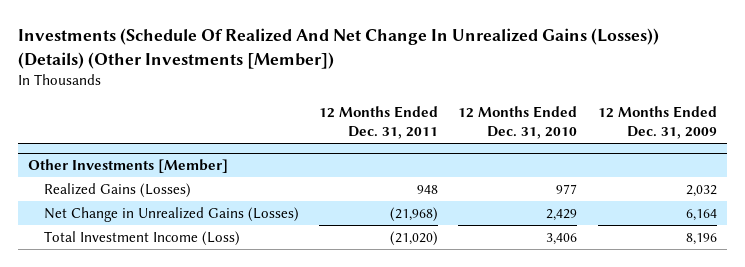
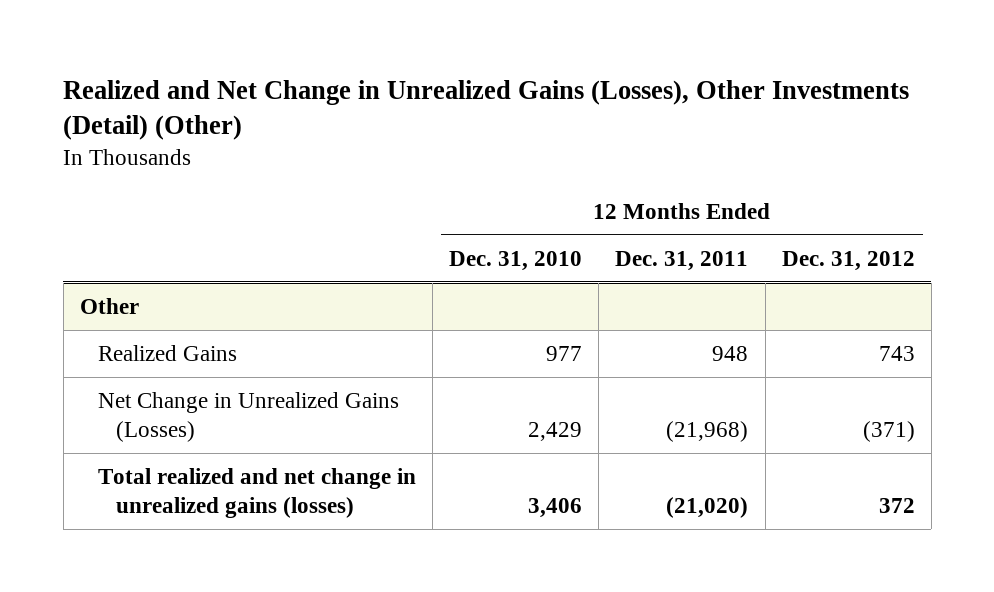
[17,28,659,69] Investments (Schedule Of Realized And Net Change In Unrealized Gains (Losses)) (Details) (Other Investments [Member]) -> [63,79,910,140] Realized and Net Change in Unrealized Gains (Losses), Other Investments (Detail) (Other)
[597,106,717,140] 12 Months Ended Dec. 31, 2009 -> none
none -> [781,250,915,271] Dec. 31, 2012
[28,159,229,174] Other Investments [Member] -> none
none -> [79,297,139,314] Other
[43,182,191,198] Realized Gains (Losses) -> [97,344,237,361] Realized Gains
[43,230,240,246] Total Investment Income (Loss) -> [97,467,416,519] Total realized and net change in unrealized gains (losses)

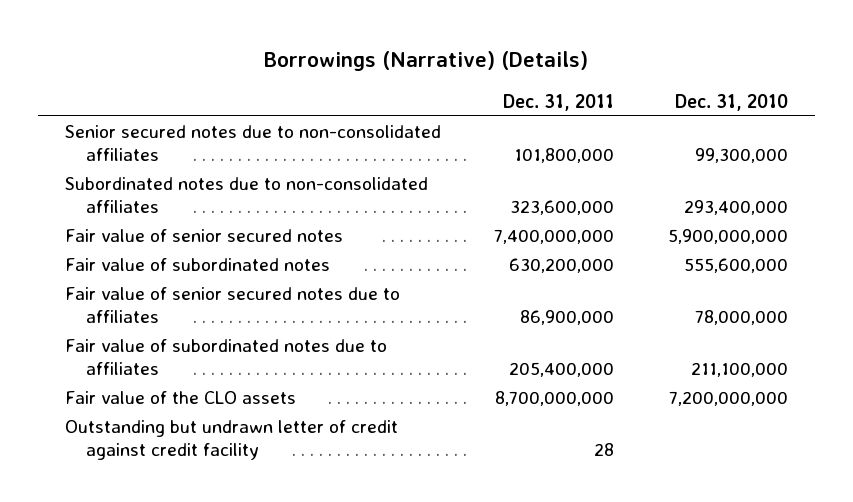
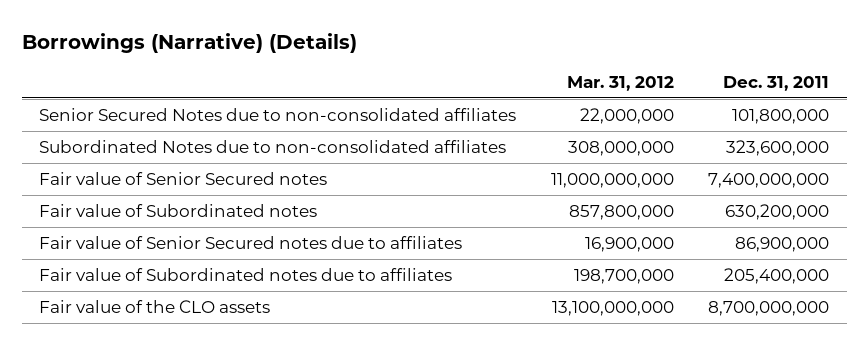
[675,93,789,111] Dec. 31, 2010 -> none
none -> [566,75,674,91] Mar. 31, 2012
[64,125,441,161] Senior secured notes due to non-consolidated affiliates -> [39,108,517,122] Senior Secured Notes due to non-consolidated affiliates
[64,177,428,213] Subordinated notes due to non-consolidated affiliates -> [39,140,507,154] Subordinated Notes due to non-consolidated affiliates
[64,229,343,243] Fair value of senior secured notes -> [39,172,328,186] Fair value of Senior Secured notes
[64,258,330,272] Fair value of subordinated notes -> [39,204,318,218] Fair value of Subordinated notes
[64,287,400,323] Fair value of senior secured notes due to affiliates -> [39,236,463,250] Fair value of Senior Secured notes due to affiliates
[64,339,387,375] Fair value of subordinated notes due to affiliates -> [39,268,453,282] Fair value of Subordinated notes due to affiliates
[64,420,398,460] Outstanding but undrawn letter of credit against credit facility -> none

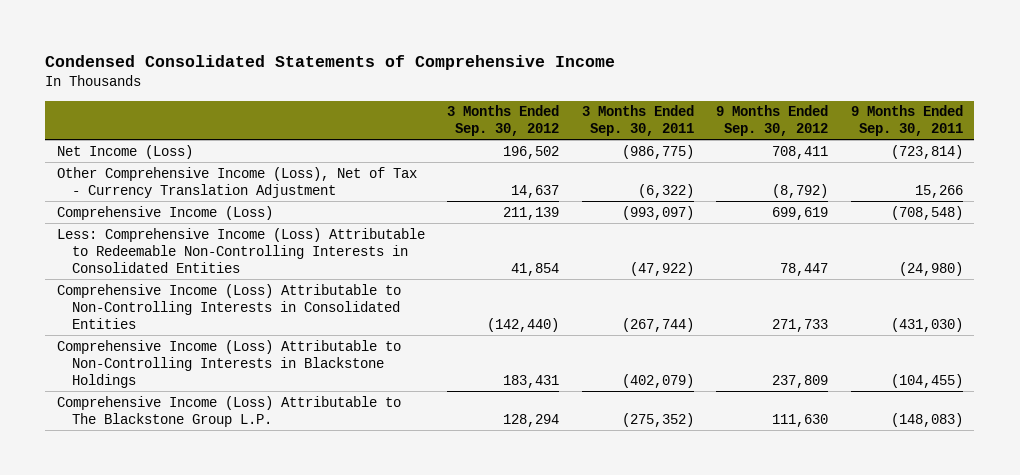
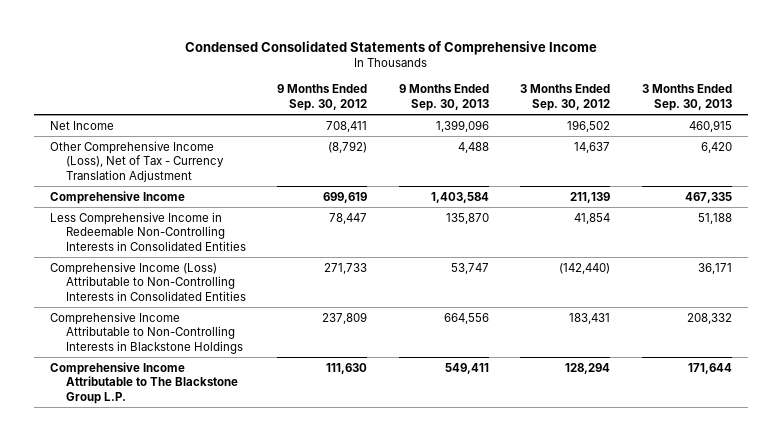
[581,105,694,137] 3 Months Ended Sep. 30, 2011 -> none
[850,105,963,137] 9 Months Ended Sep. 30, 2011 -> none
none -> [398,84,489,111] 9 Months Ended Sep. 30, 2013
none -> [642,84,733,111] 3 Months Ended Sep. 30, 2013
[56,144,193,159] Net Income (Loss) -> [49,120,114,130] Net Income
[56,205,273,220] Comprehensive Income (Loss) -> [49,190,185,204] Comprehensive Income
[56,227,425,273] Less: Comprehensive Income (Loss) Attributable to Redeemable Non-Controlling Interests in Consolidated Entities -> [49,211,246,251] Less Comprehensive Income in Redeemable Non-Controlling Interests in Consolidated Entities
[56,339,401,388] Comprehensive Income (Loss) Attributable to Non-Controlling Interests in Blackstone Holdings -> [49,311,243,354] Comprehensive Income Attributable to Non-Controlling Interests in Blackstone Holdings
[56,395,401,427] Comprehensive Income (Loss) Attributable to The Blackstone Group L.P. -> [49,361,238,404] Comprehensive Income Attributable to The Blackstone Group L.P.

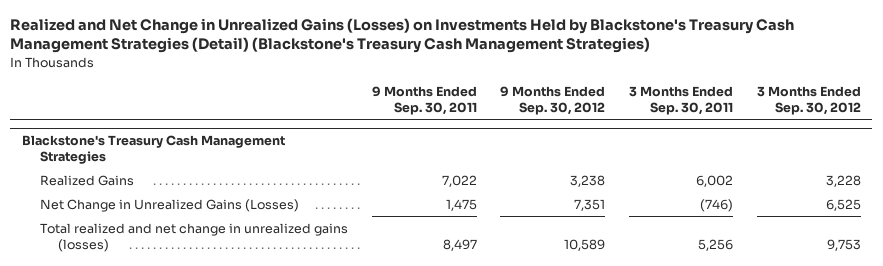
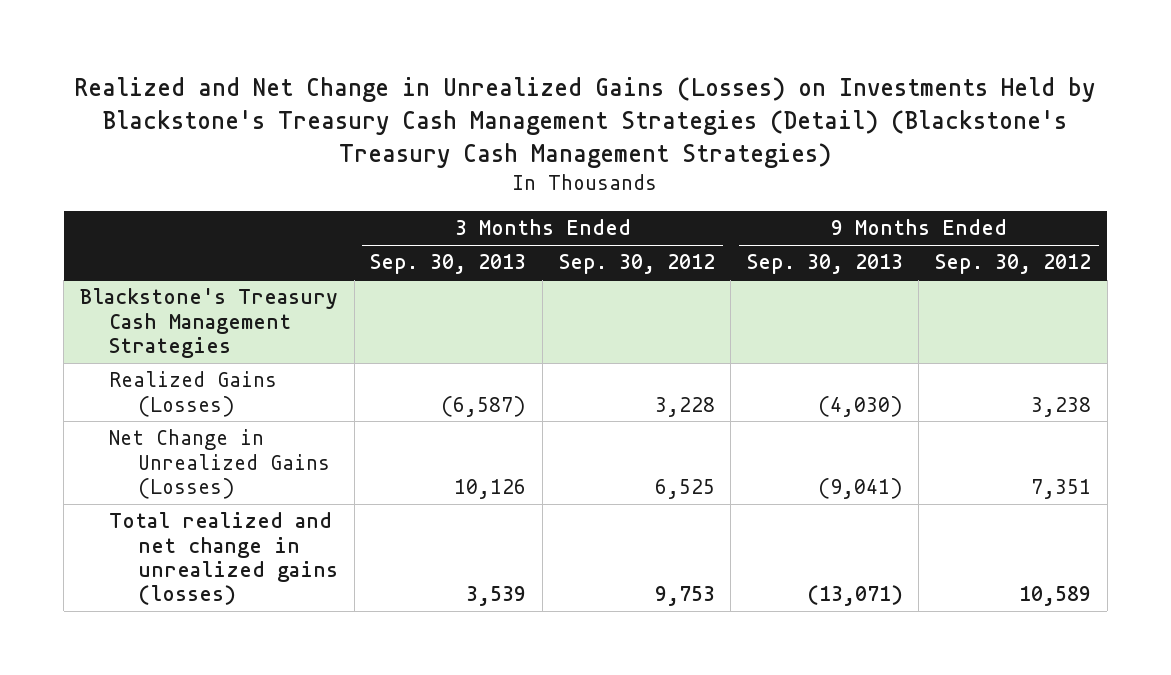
[371,85,477,115] 9 Months Ended Sep. 30, 2011 -> none
[628,85,733,115] 3 Months Ended Sep. 30, 2011 -> none
none -> [370,254,527,275] Sep. 30, 2013
none -> [746,254,903,275] Sep. 30, 2013
[39,174,134,186] Realized Gains -> [109,371,278,417] Realized Gains (Losses)

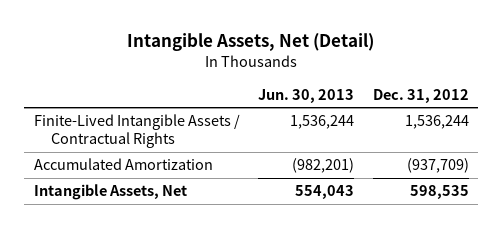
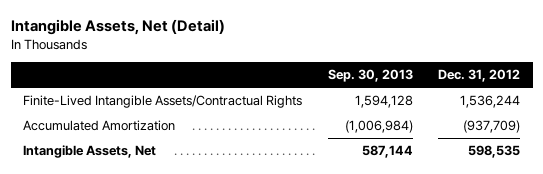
[258,88,355,103] Jun. 30, 2013 -> none
none -> [327,69,413,83] Sep. 30, 2013
[33,114,240,149] Finite-Lived Intangible Assets / Contractual Rights -> [23,95,303,109] Finite-Lived Intangible Assets/Contractual Rights

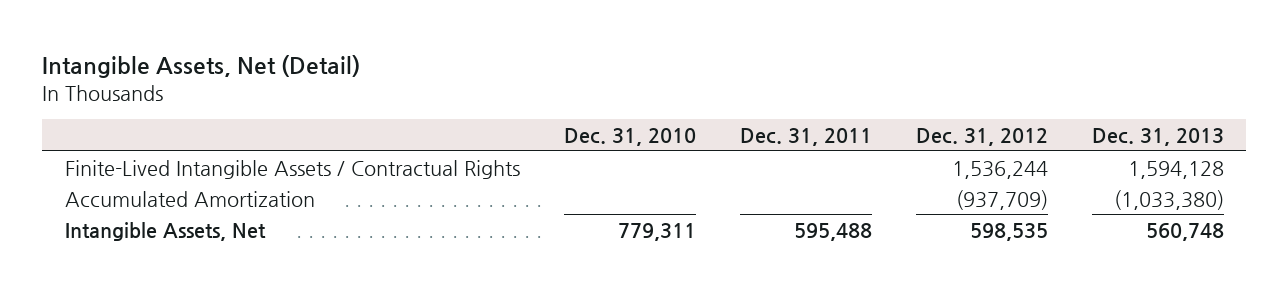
[327,69,413,83] Sep. 30, 2013 -> none
none -> [563,128,696,147] Dec. 31, 2010
none -> [739,128,872,147] Dec. 31, 2011
none -> [1091,128,1224,147] Dec. 31, 2013
[23,95,303,109] Finite-Lived Intangible Assets/Contractual Rights -> [64,159,520,179] Finite-Lived Intangible Assets / Contractual Rights

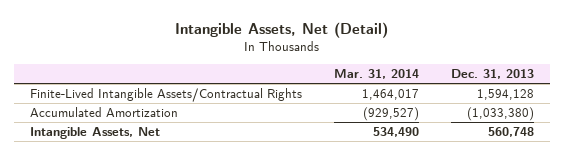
[563,128,696,147] Dec. 31, 2010 -> none
[739,128,872,147] Dec. 31, 2011 -> none
[915,128,1048,147] Dec. 31, 2012 -> none
none -> [333,69,419,80] Mar. 31, 2014
[64,159,520,179] Finite-Lived Intangible Assets / Contractual Rights -> [29,88,302,103] Finite-Lived Intangible Assets/Contractual Rights

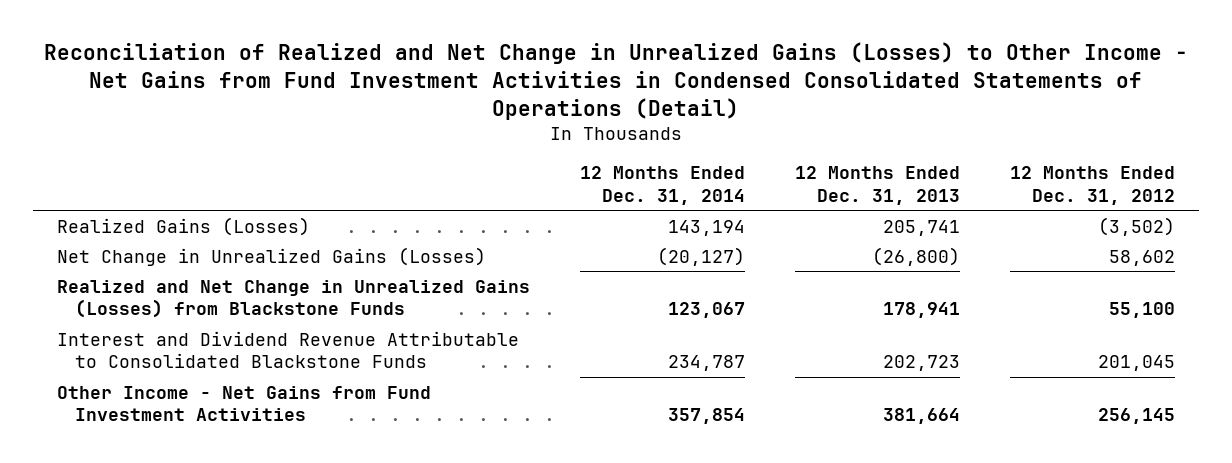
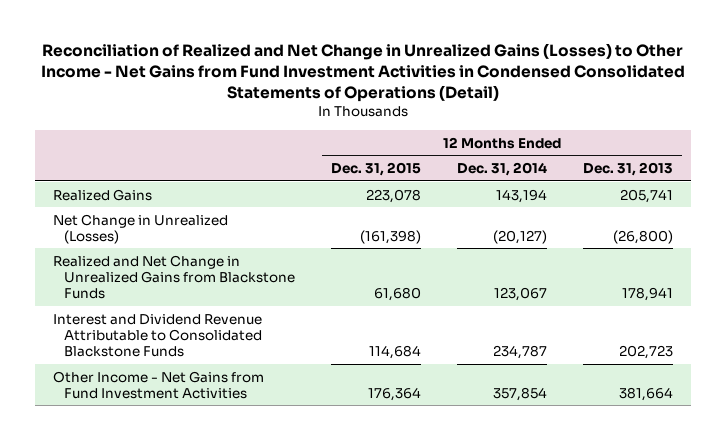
[1009,166,1175,205] 12 Months Ended Dec. 31, 2012 -> none
none -> [330,161,421,176] Dec. 31, 2015
[57,216,311,236] Realized Gains (Losses) -> [53,188,153,201] Realized Gains
[57,246,487,266] Net Change in Unrealized Gains (Losses) -> [53,213,229,244] Net Change in Unrealized (Losses)
[57,279,531,318] Realized and Net Change in Unrealized Gains (Losses) from Blackstone Funds -> [53,254,295,299] Realized and Net Change in Unrealized Gains from Blackstone Funds

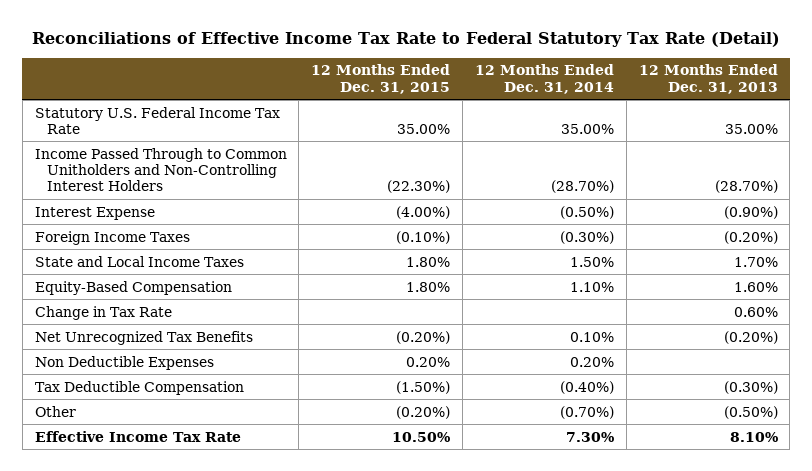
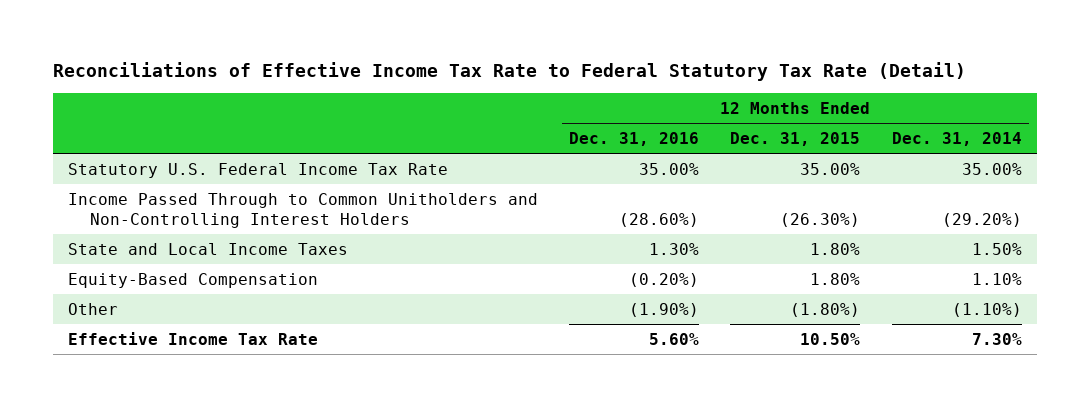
[638,64,778,94] 12 Months Ended Dec. 31, 2013 -> none
none -> [569,132,700,147] Dec. 31, 2016
[34,206,155,220] Interest Expense -> none
[34,230,190,245] Foreign Income Taxes -> none
[387,180,451,194] (22.30%) -> [780,213,861,228] (26.30%)
[550,180,614,194] (28.70%) -> [941,213,1022,228] (29.20%)
[34,305,172,320] Change in Tax Rate -> none
[34,330,253,345] Net Unrecognized Tax Benefits -> none
[34,355,214,370] Non Deductible Expenses -> none
[34,380,244,395] Tax Deductible Compensation -> none
[396,405,451,419] (0.20%) -> [790,302,861,317] (1.80%)
[559,405,614,419] (0.70%) -> [951,302,1022,317] (1.10%)

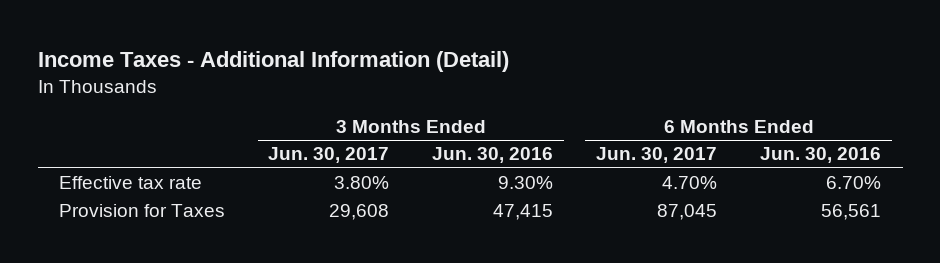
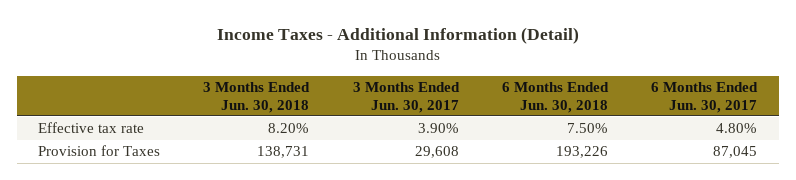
[432,147,554,164] Jun. 30, 2016 -> none
[760,147,882,164] Jun. 30, 2016 -> none
none -> [203,81,311,113] 3 Months Ended Jun. 30, 2018
none -> [502,81,610,113] 6 Months Ended Jun. 30, 2018
[334,176,390,190] 3.80% -> [417,123,459,134] 3.90%
[662,176,718,190] 4.70% -> [716,123,758,134] 4.80%

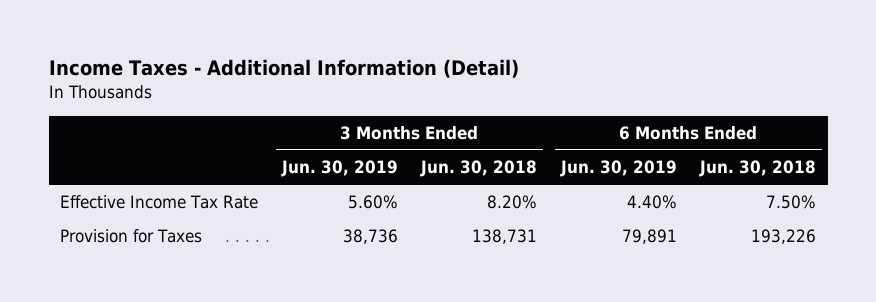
[352,81,460,113] 3 Months Ended Jun. 30, 2017 -> none
[651,81,759,113] 6 Months Ended Jun. 30, 2017 -> none
none -> [280,160,398,178] Jun. 30, 2019
none -> [559,160,677,178] Jun. 30, 2019
[38,122,145,134] Effective tax rate -> [60,195,259,210] Effective Income Tax Rate

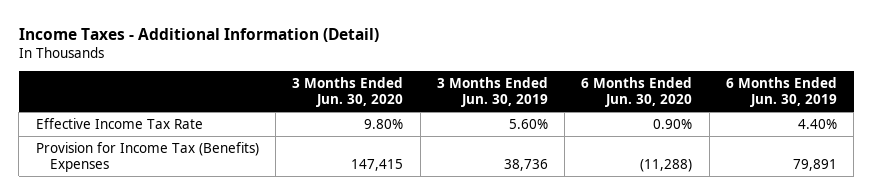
[420,160,538,178] Jun. 30, 2018 -> none
[699,160,817,178] Jun. 30, 2018 -> none
none -> [292,76,404,107] 3 Months Ended Jun. 30, 2020
none -> [581,76,693,107] 6 Months Ended Jun. 30, 2020
[60,229,203,244] Provision for Taxes -> [35,141,259,172] Provision for Income Tax (Benefits) Expenses

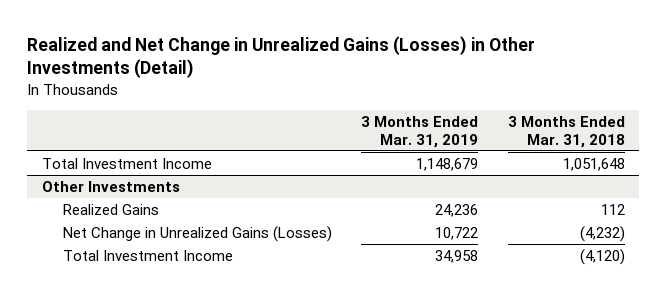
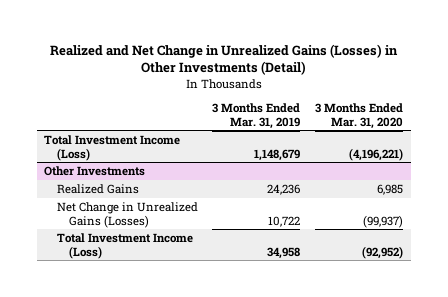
[507,115,625,148] 3 Months Ended Mar. 31, 2018 -> none
none -> [315,103,404,129] 3 Months Ended Mar. 31, 2020
[41,157,212,169] Total Investment Income -> [44,134,181,161] Total Investment Income (Loss)
[62,249,233,261] Total Investment Income -> [56,232,193,259] Total Investment Income (Loss)

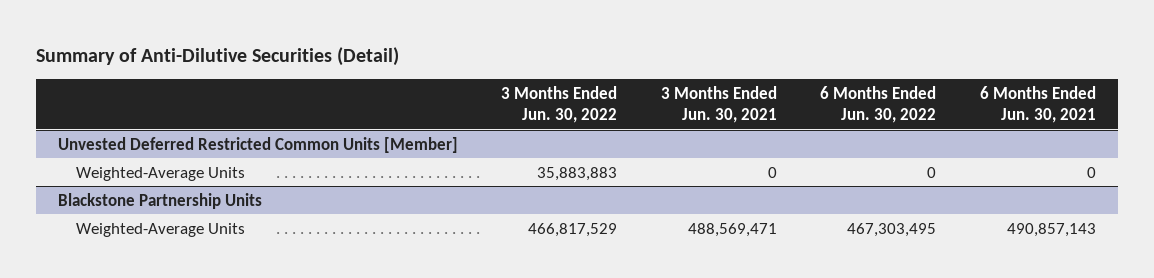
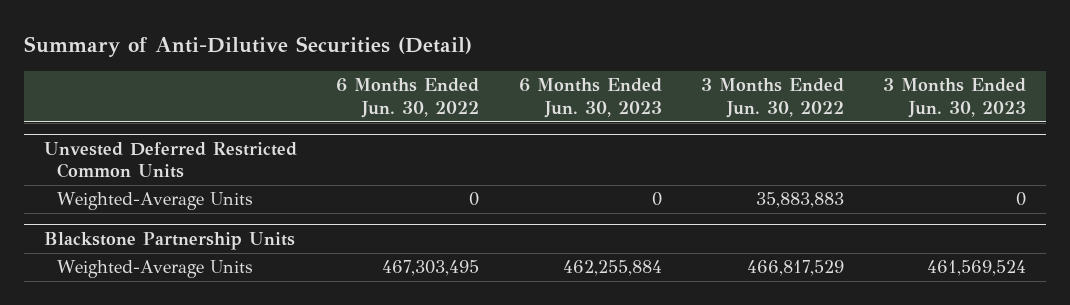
[660,85,777,123] 3 Months Ended Jun. 30, 2021 -> none
[979,85,1096,123] 6 Months Ended Jun. 30, 2021 -> none
none -> [518,78,662,118] 6 Months Ended Jun. 30, 2023
none -> [883,78,1027,118] 3 Months Ended Jun. 30, 2023
[58,136,459,153] Unvested Deferred Restricted Common Units [Member] -> [43,141,297,179] Unvested Deferred Restricted Common Units

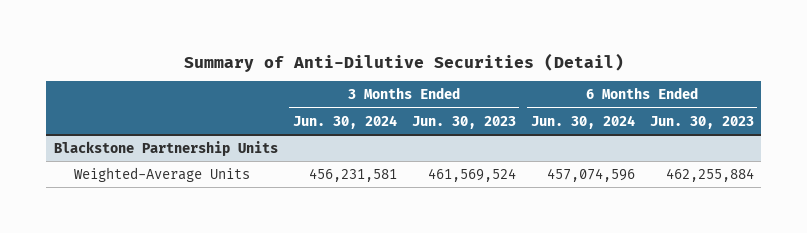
[336,78,480,118] 6 Months Ended Jun. 30, 2022 -> none
[701,78,845,118] 3 Months Ended Jun. 30, 2022 -> none
none -> [292,114,397,129] Jun. 30, 2024
none -> [530,114,635,129] Jun. 30, 2024
[43,141,297,179] Unvested Deferred Restricted Common Units -> none
[56,192,253,211] Weighted-Average Units -> none

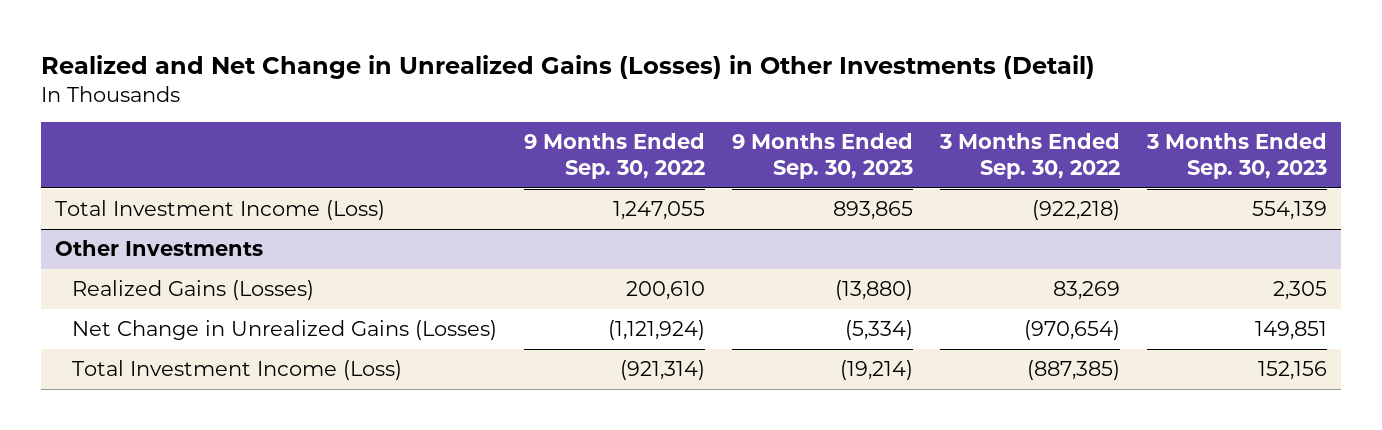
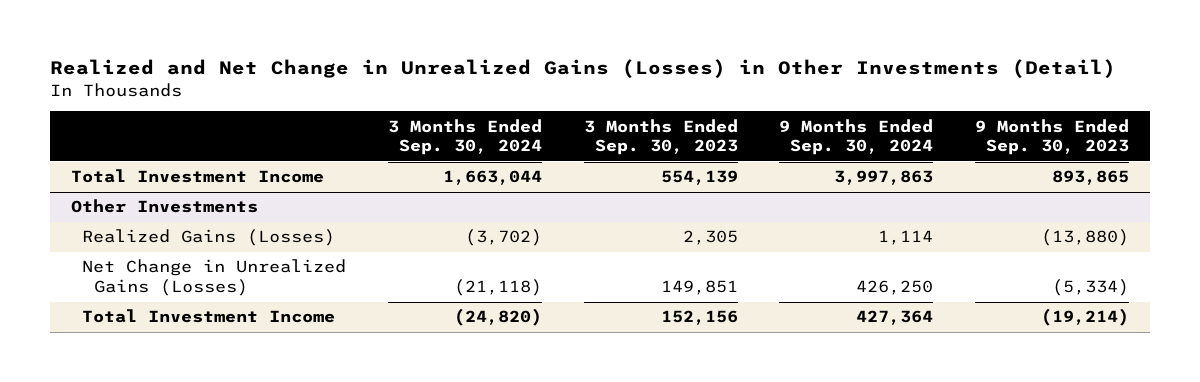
[524,133,706,180] 9 Months Ended Sep. 30, 2022 -> none
[939,133,1121,180] 3 Months Ended Sep. 30, 2022 -> none
none -> [387,118,542,156] 3 Months Ended Sep. 30, 2024
none -> [779,118,934,156] 9 Months Ended Sep. 30, 2024
[54,200,385,221] Total Investment Income (Loss) -> [70,169,324,184] Total Investment Income
[72,360,403,381] Total Investment Income (Loss) -> [82,309,336,324] Total Investment Income

